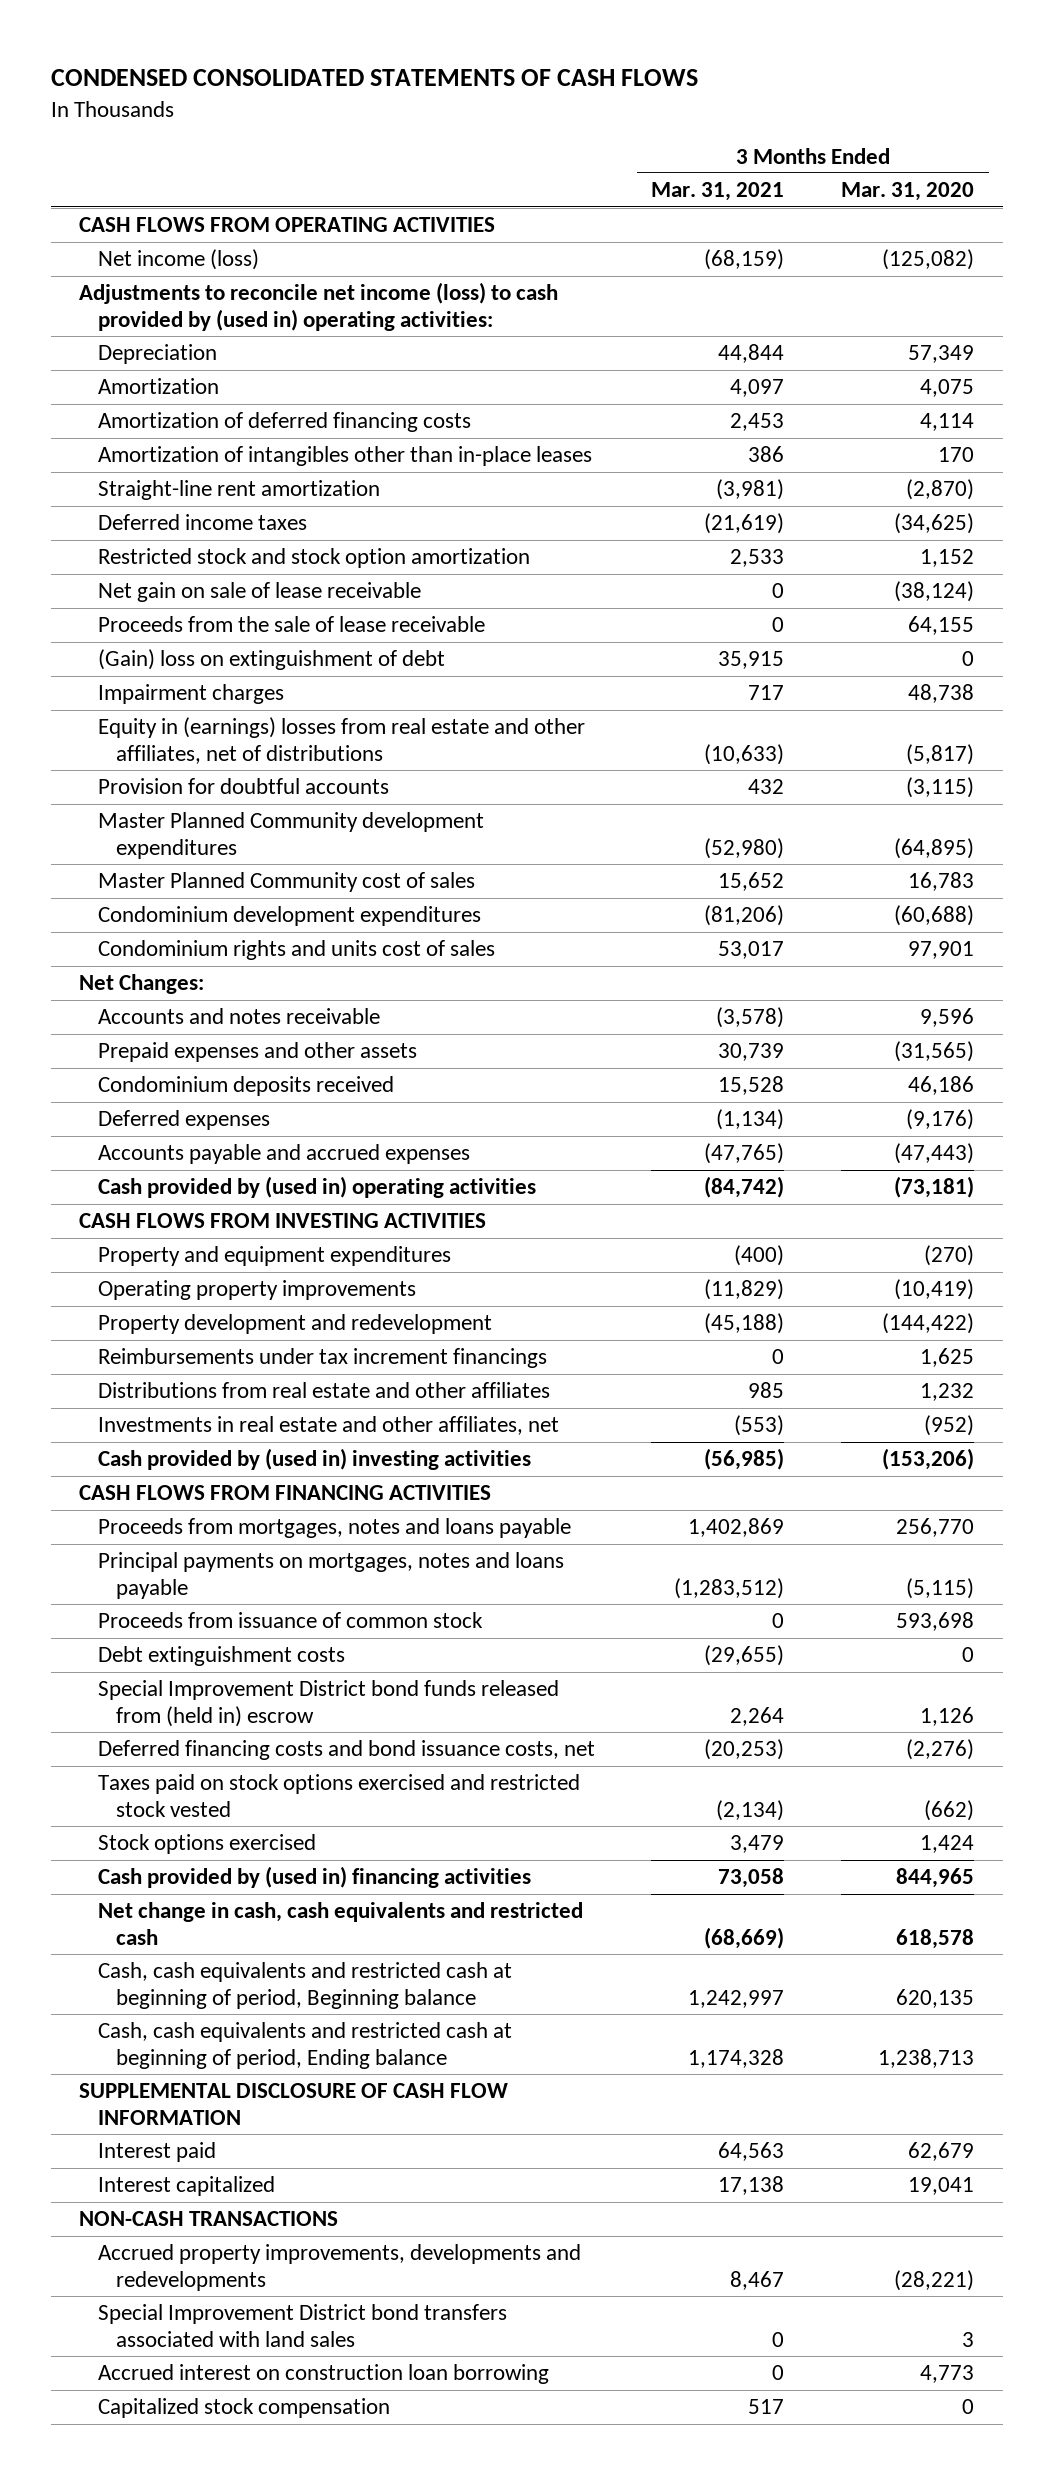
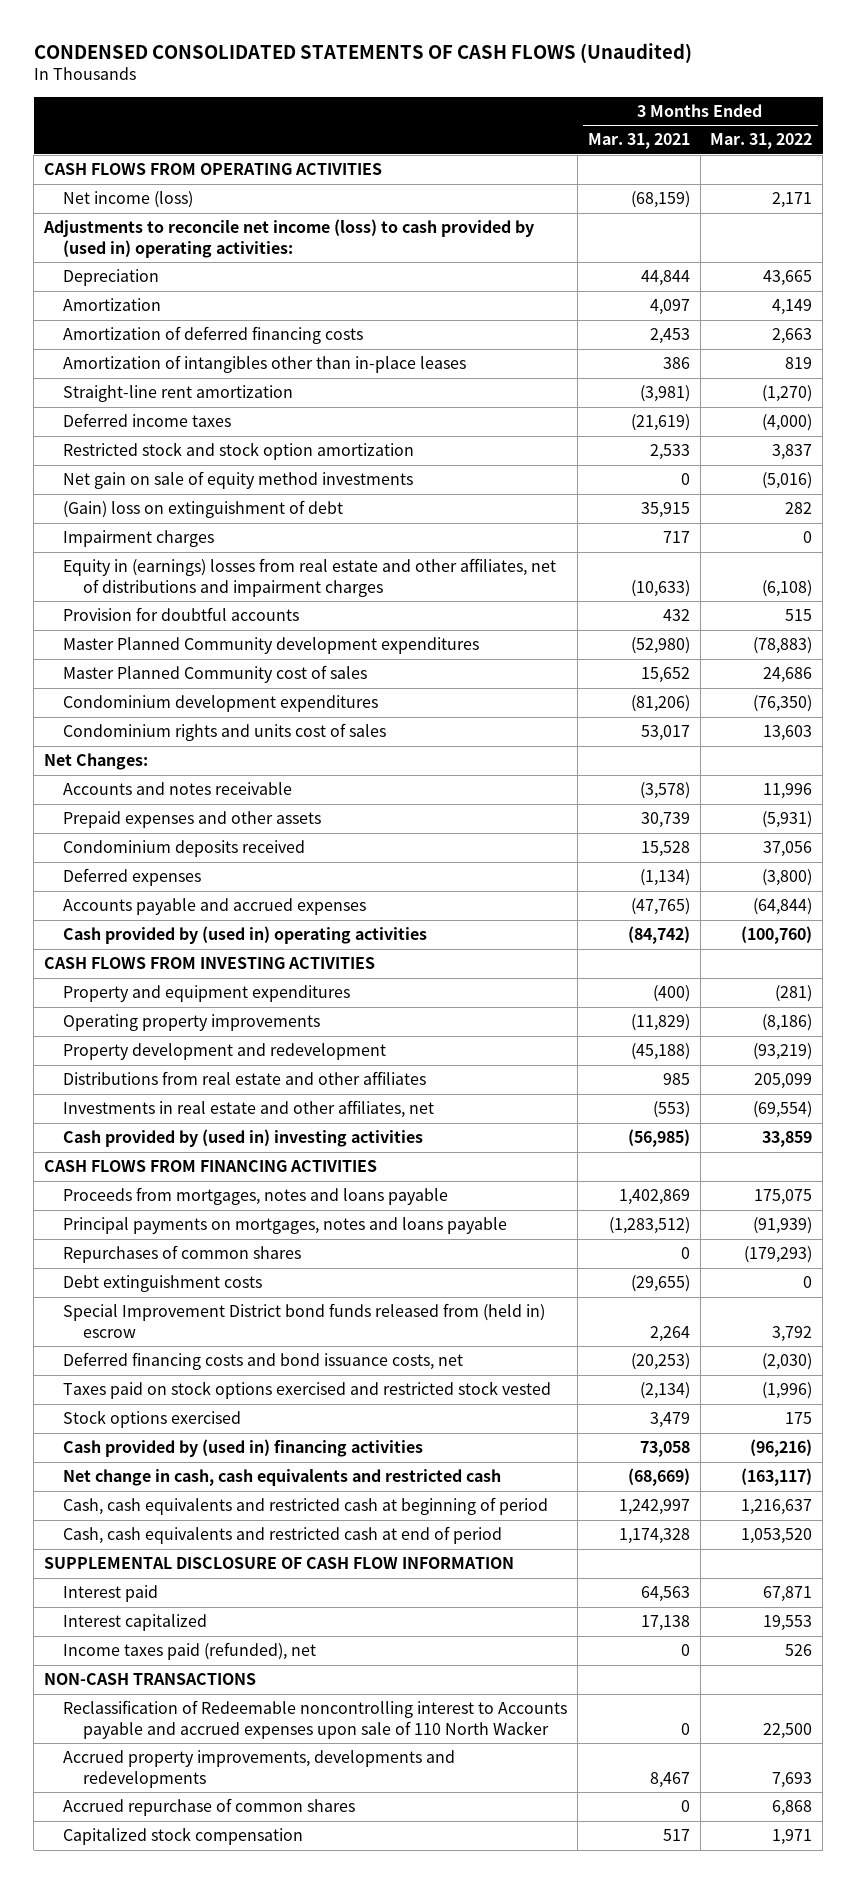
[50,68,698,86] CONDENSED CONSOLIDATED STATEMENTS OF CASH FLOWS -> [33,42,692,63] CONDENSED CONSOLIDATED STATEMENTS OF CASH FLOWS (Unaudited)
[841,182,975,202] Mar. 31, 2020 -> none
none -> [710,133,813,150] Mar. 31, 2022
[97,616,485,633] Proceeds from the sale of lease receivable -> none
[97,582,421,603] Net gain on sale of lease receivable -> [63,471,414,490] Net gain on sale of equity method investments
[97,717,585,764] Equity in (earnings) losses from real estate and other affiliates, net of distributions -> [63,558,557,597] Equity in (earnings) losses from real estate and other affiliates, net of distributions and impairment charges
[97,1348,547,1369] Reimbursements under tax increment financings -> none
[97,1612,483,1629] Proceeds from issuance of common stock -> none
none -> [63,1245,302,1264] Repurchases of common shares
[97,1962,512,2009] Cash, cash equivalents and restricted cash at beginning of period, Beginning balance -> [63,1497,549,1516] Cash, cash equivalents and restricted cash at beginning of period
[97,2022,512,2069] Cash, cash equivalents and restricted cash at beginning of period, Ending balance -> [63,1526,503,1545] Cash, cash equivalents and restricted cash at end of period
none -> [63,1642,317,1661] Income taxes paid (refunded), net
none -> [63,1700,568,1739] Reclassification of Redeemable noncontrolling interest to Accounts payable and accrued expenses upon sale of 110 North Wacker
[97,2304,507,2347] Special Improvement District bond transfers associated with land sales -> none
[97,2364,549,2385] Accrued interest on construction loan borrowing -> none
none -> [63,1798,356,1817] Accrued repurchase of common shares

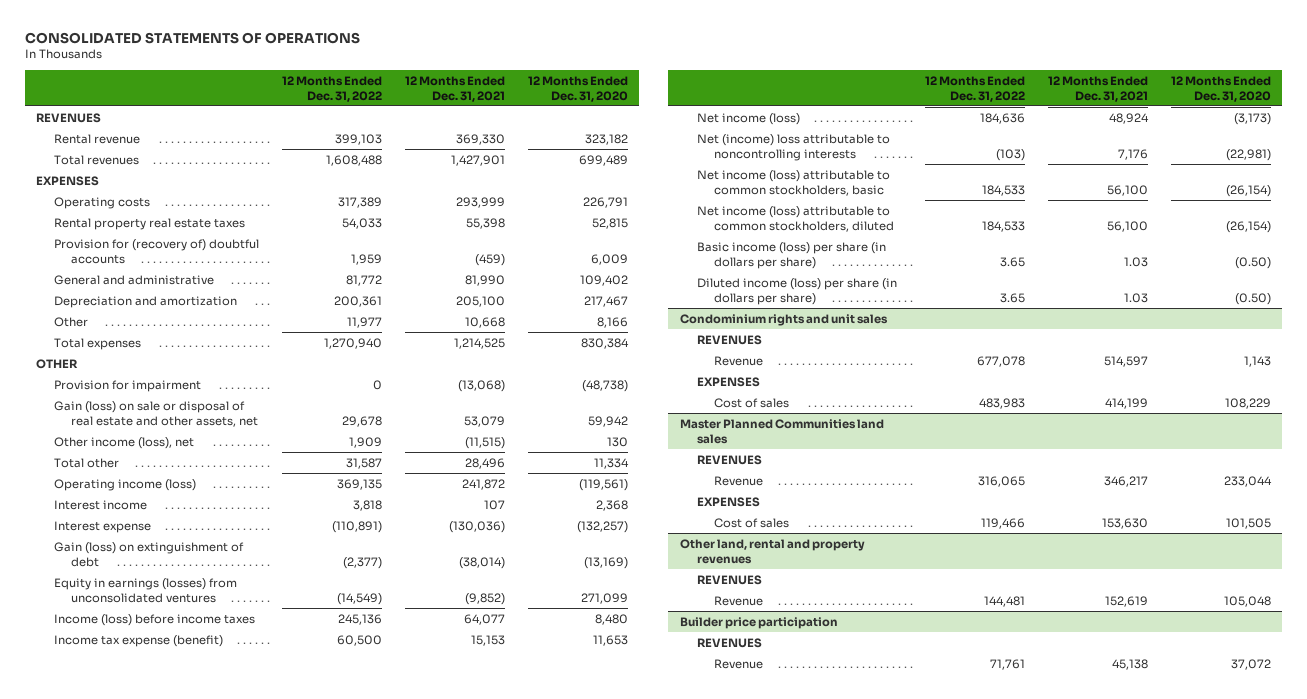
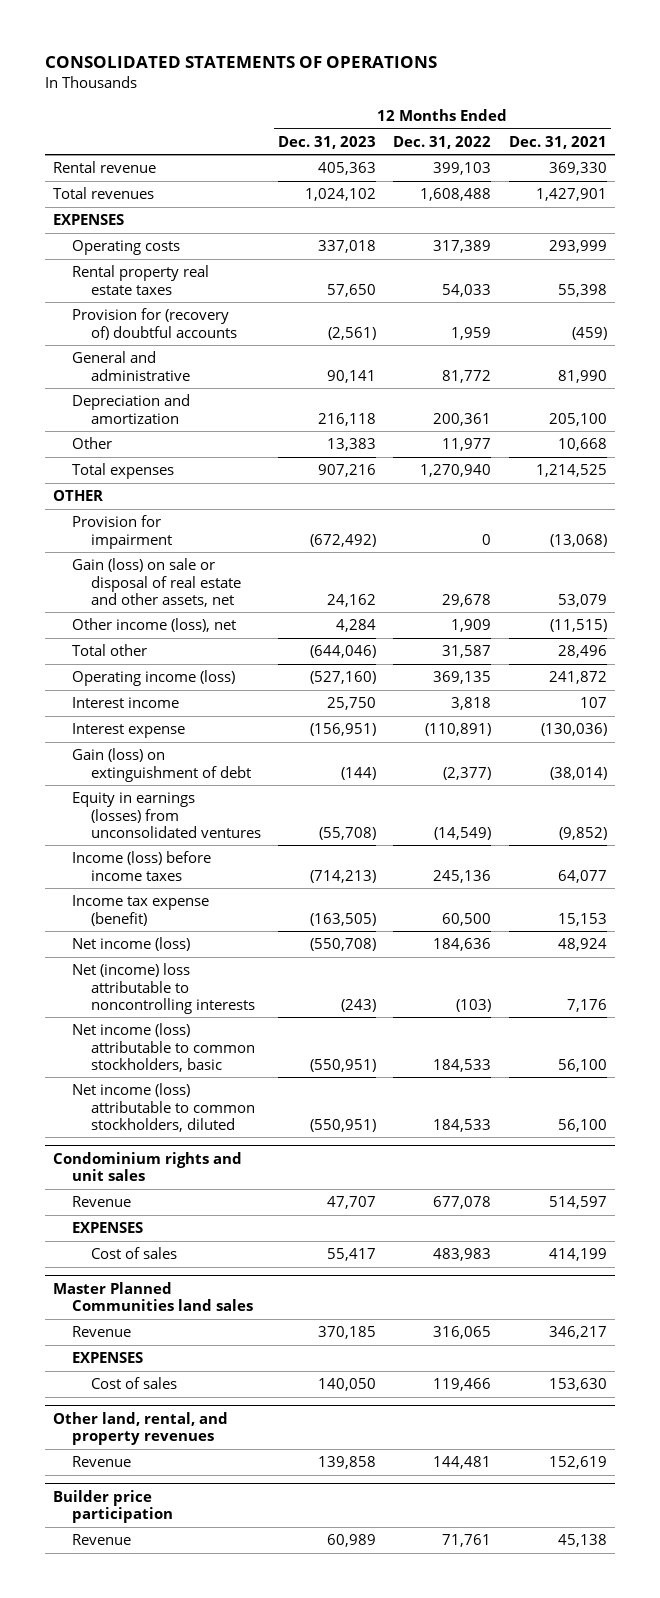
[527,75,628,102] 12 Months Ended Dec. 31, 2020 -> none
none -> [277,135,376,149] Dec. 31, 2023
[36,112,102,123] REVENUES -> none
[696,241,886,269] Basic income (loss) per share (in dollars per share) -> none
[696,277,897,305] Diluted income (loss) per share (in dollars per share) -> none
[696,334,762,345] REVENUES -> none
[696,454,762,465] REVENUES -> none
[696,574,762,585] REVENUES -> none
[679,538,865,564] Other land, rental and property revenues -> [53,1411,229,1446] Other land, rental, and property revenues
[696,637,762,648] REVENUES -> none

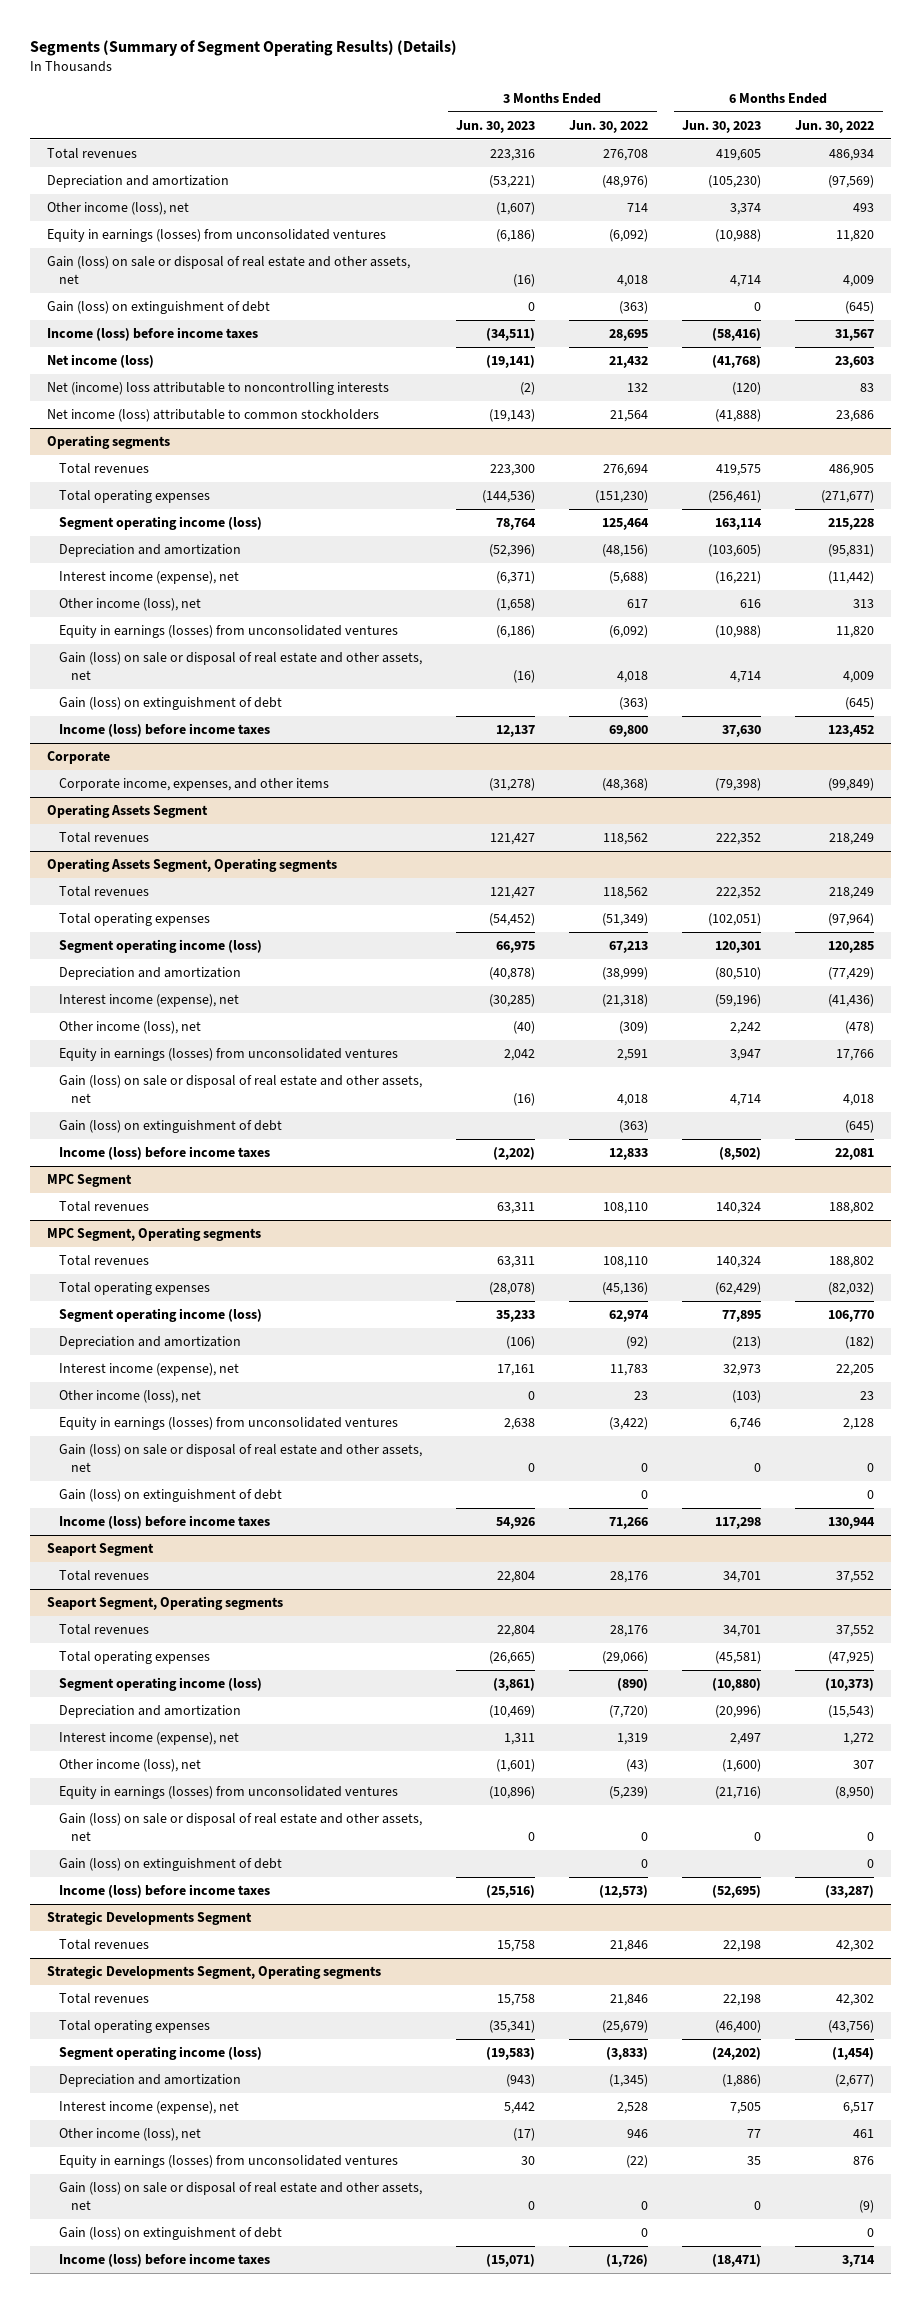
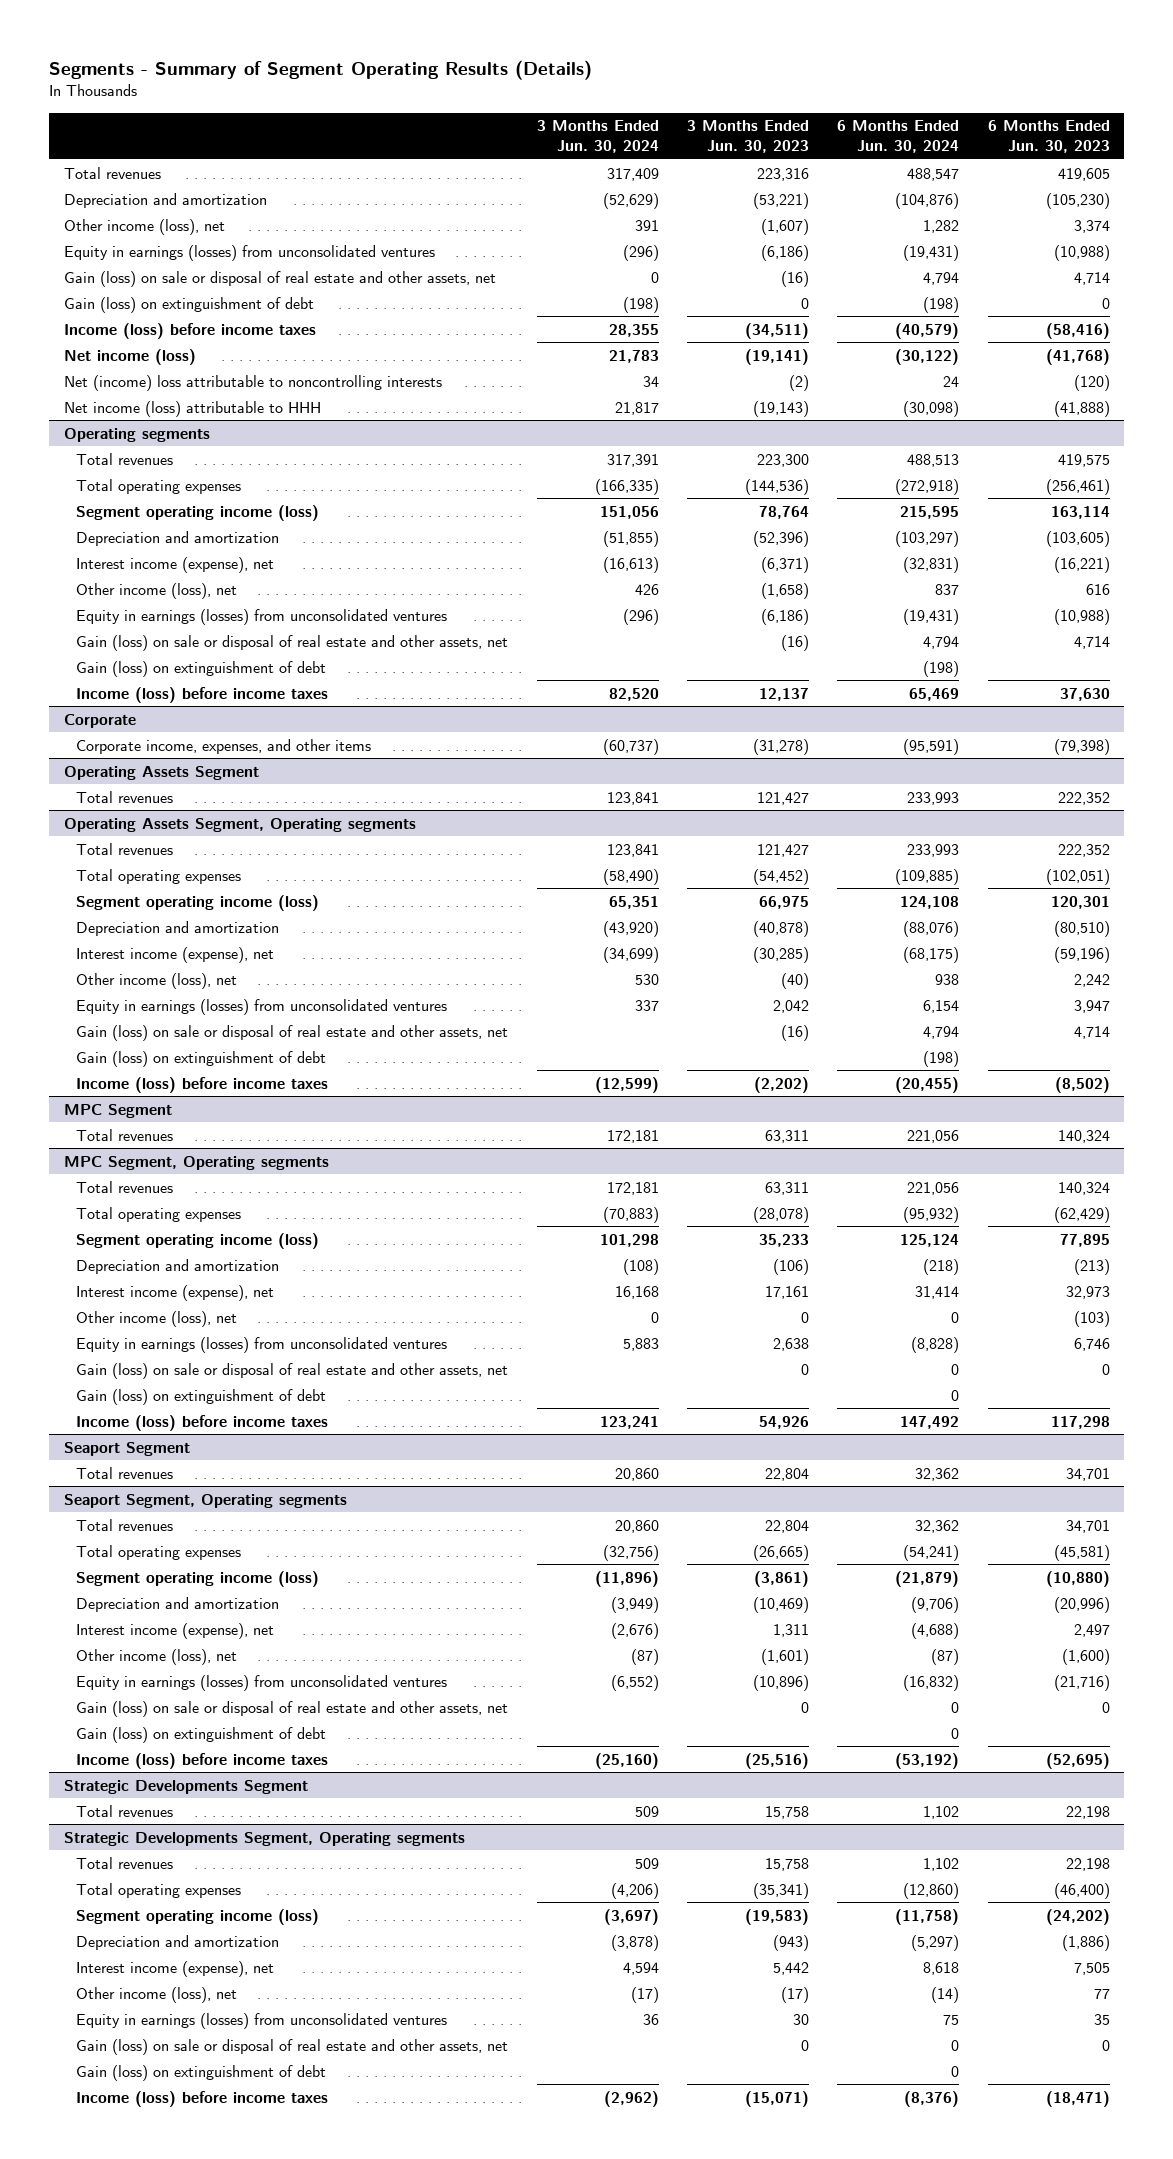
[30,39,458,56] Segments (Summary of Segment Operating Results) (Details) -> [49,59,593,80] Segments - Summary of Segment Operating Results (Details)
[569,119,649,133] Jun. 30, 2022 -> none
[795,119,875,133] Jun. 30, 2022 -> none
none -> [536,120,659,154] 3 Months Ended Jun. 30, 2024
none -> [837,120,960,154] 6 Months Ended Jun. 30, 2024
[47,409,380,423] Net income (loss) attributable to common stockholders -> [63,400,321,417] Net income (loss) attributable to HHH

